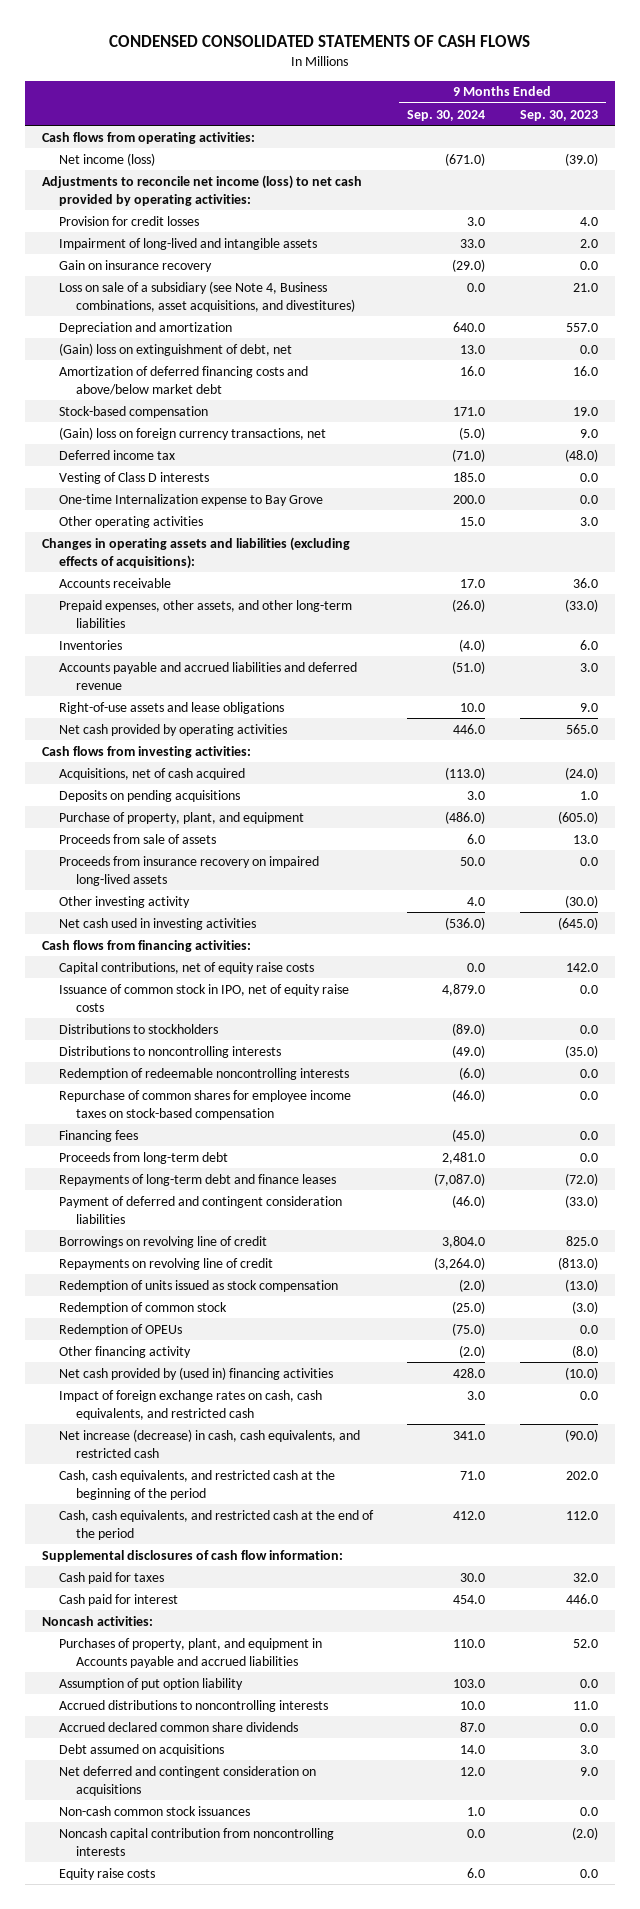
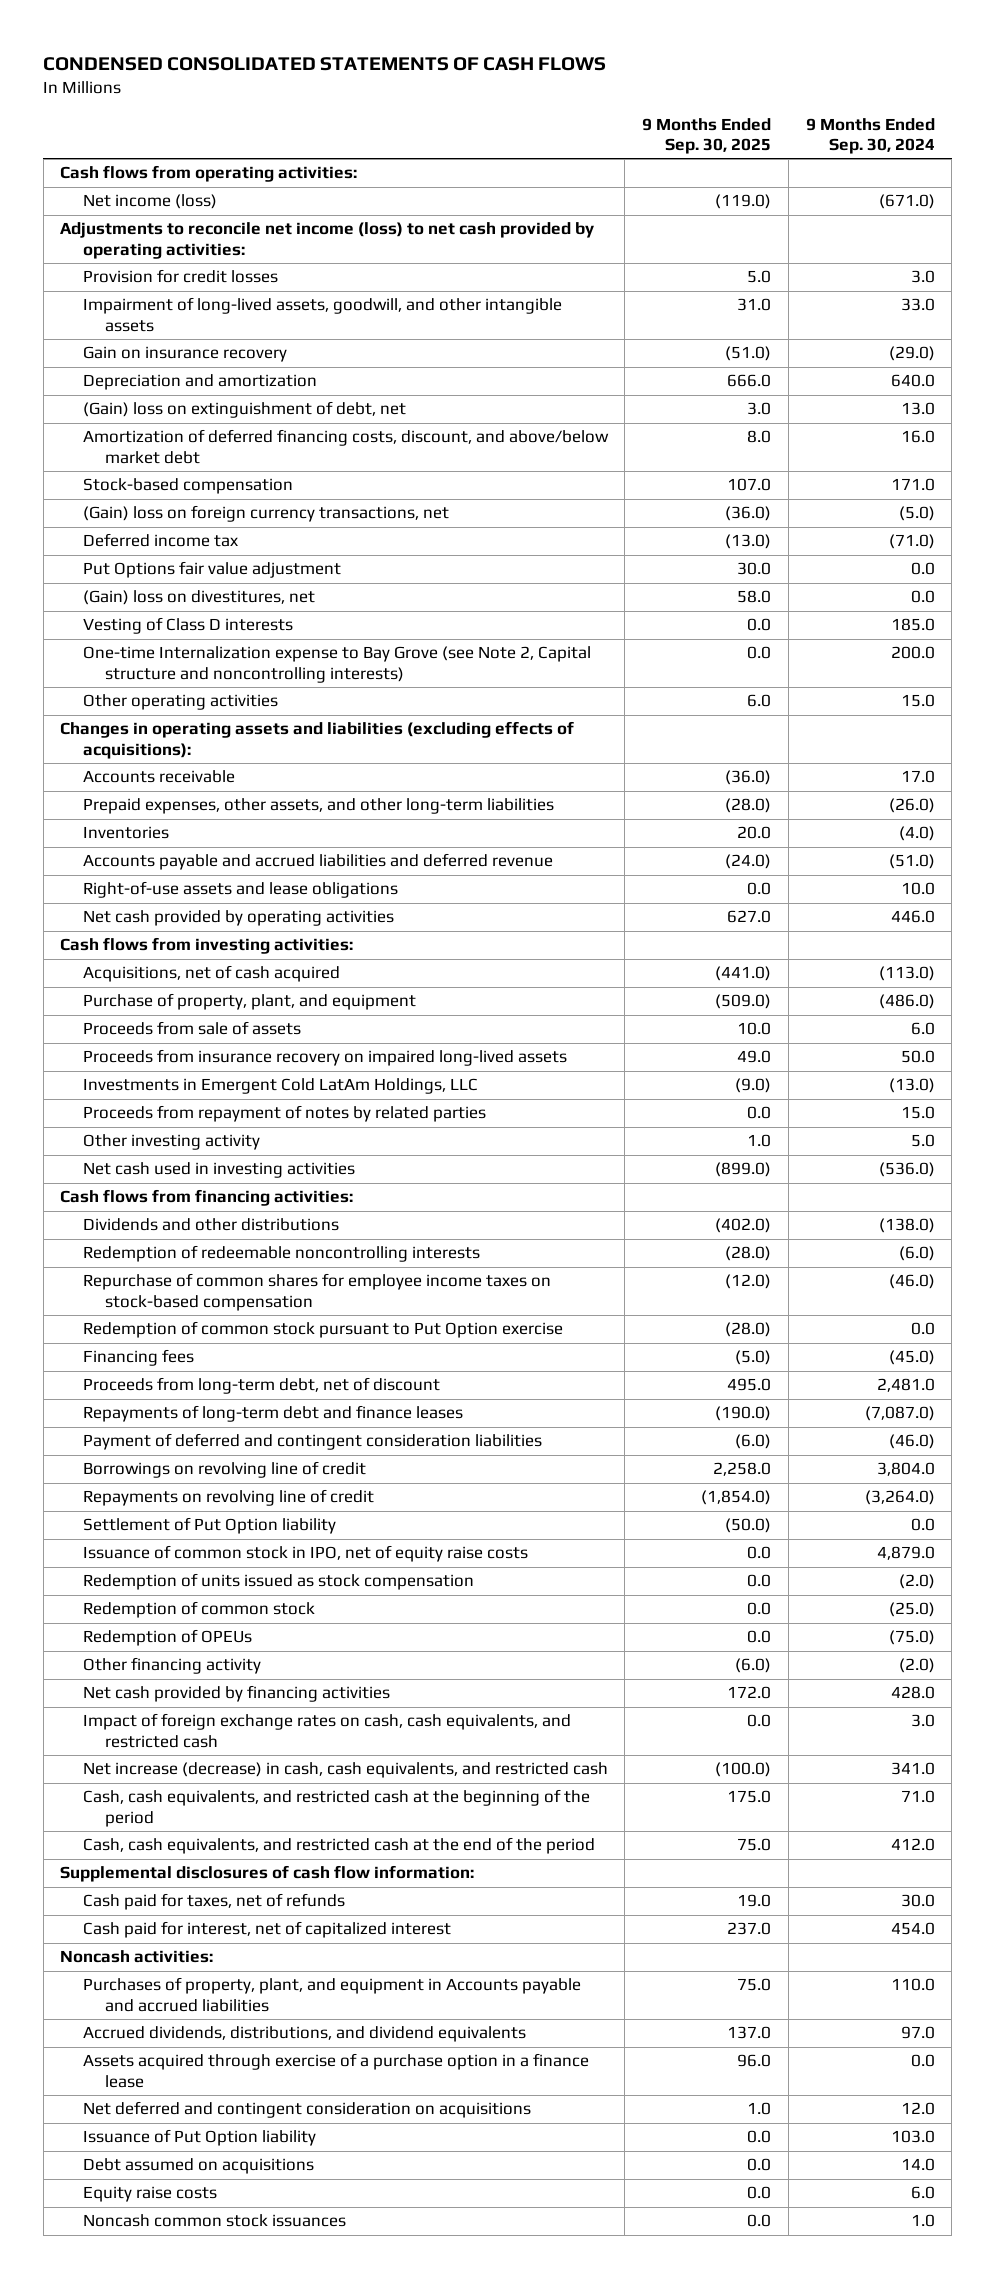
[519,109,598,121] Sep. 30, 2023 -> none
none -> [642,117,772,155] 9 Months Ended Sep. 30, 2025
[59,237,318,250] Impairment of long-lived and intangible assets -> [82,297,562,333] Impairment of long-lived assets, goodwill, and other intangible assets
[59,280,356,312] Loss on sale of a subsidiary (see Note 4, Business combinations, asset acquisitions, and divestitures) -> none
[59,365,309,395] Amortization of deferred financing costs and above/below market debt -> [82,429,609,465] Amortization of deferred financing costs, discount, and above/below market debt
none -> [82,561,341,579] Put Options fair value adjustment
none -> [82,590,315,606] (Gain) loss on divestitures, net
[59,493,324,506] One-time Internalization expense to Bay Grove -> [82,646,591,684] One-time Internalization expense to Bay Grove (see Note 2, Capital structure and noncontrolling interests)
[59,789,241,802] Deposits on pending acquisitions -> none
none -> [82,1078,478,1095] Investments in Emergent Cold LatAm Holdings, LLC
none -> [82,1105,486,1123] Proceeds from repayment of notes by related parties
[467,896,486,906] 4.0 -> [910,1134,935,1148] 5.0
[59,961,315,974] Capital contributions, net of equity raise costs -> none
[59,1023,219,1034] Distributions to stockholders -> none
[59,1045,282,1058] Distributions to noncontrolling interests -> none
none -> [82,1218,339,1232] Dividends and other distributions
none -> [82,1321,563,1339] Redemption of common stock pursuant to Put Option exercise
[59,1151,229,1164] Proceeds from long-term debt -> [82,1377,440,1395] Proceeds from long-term debt, net of discount
none -> [82,1517,336,1535] Settlement of Put Option liability
[59,983,350,1012] Issuance of common stock in IPO, net of equity raise costs -> [82,1545,528,1563] Issuance of common stock in IPO, net of equity raise costs
[59,1366,334,1380] Net cash provided by (used in) financing activities -> [82,1685,390,1703] Net cash provided by financing activities
[59,1571,165,1584] Cash paid for taxes -> [82,1893,345,1911] Cash paid for taxes, net of refunds
[59,1593,179,1606] Cash paid for interest -> [82,1921,451,1939] Cash paid for interest, net of capitalized interest
[59,1677,244,1690] Assumption of put option liability -> none
[59,1699,329,1712] Accrued distributions to noncontrolling interests -> none
[59,1721,299,1732] Accrued declared common share dividends -> [82,2026,526,2043] Accrued dividends, distributions, and dividend equivalents
[460,1721,486,1732] 87.0 -> [900,2026,935,2040] 97.0
none -> [82,2053,589,2089] Assets acquired through exercise of a purchase option in a finance lease
[59,1805,251,1816] Non-cash common stock issuances -> none
[59,1827,335,1856] Noncash capital contribution from noncontrolling interests -> none
none -> [82,2129,316,2147] Issuance of Put Option liability
[59,1743,225,1756] Debt assumed on acquisitions -> [82,2158,314,2175] Debt assumed on acquisitions
none -> [82,2214,346,2228] Noncash common stock issuances

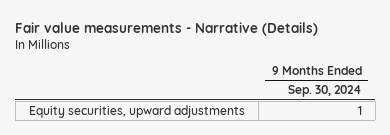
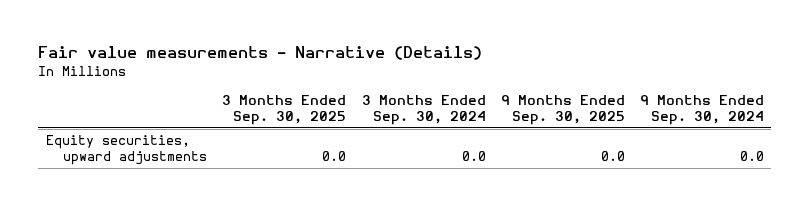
none -> [222,95,347,126] 3 Months Ended Sep. 30, 2025
none -> [361,95,486,126] 3 Months Ended Sep. 30, 2024
none -> [500,95,625,126] 9 Months Ended Sep. 30, 2025
[357,105,362,115] 1 -> [739,151,764,162] 0.0

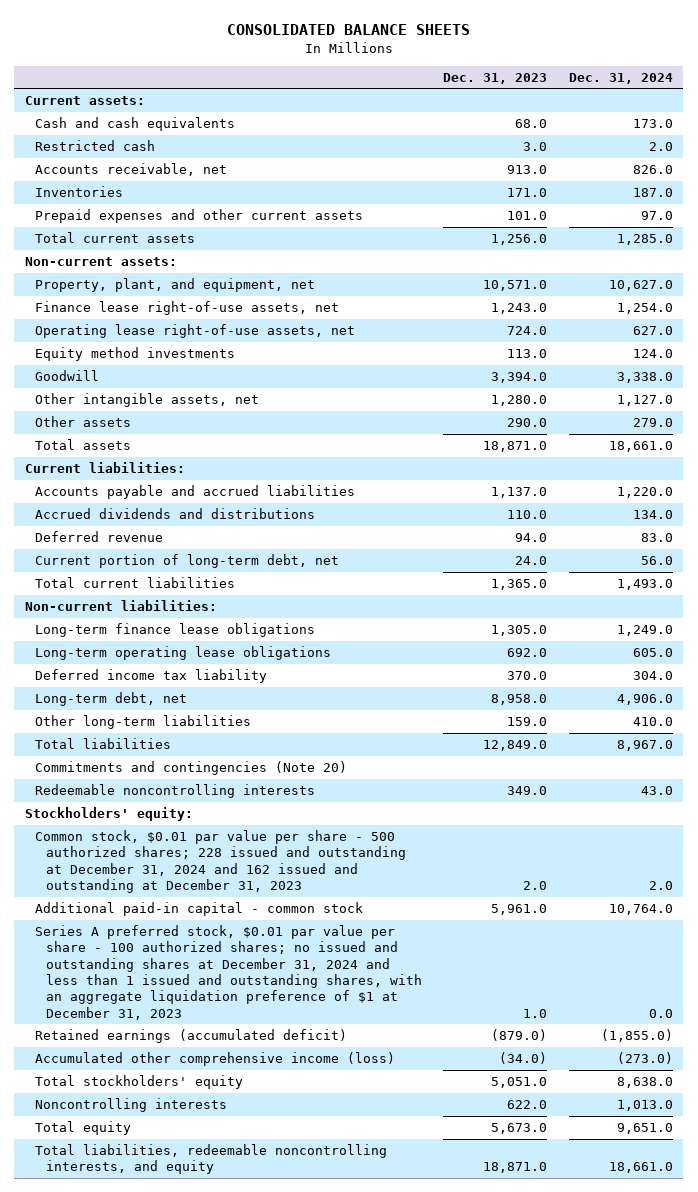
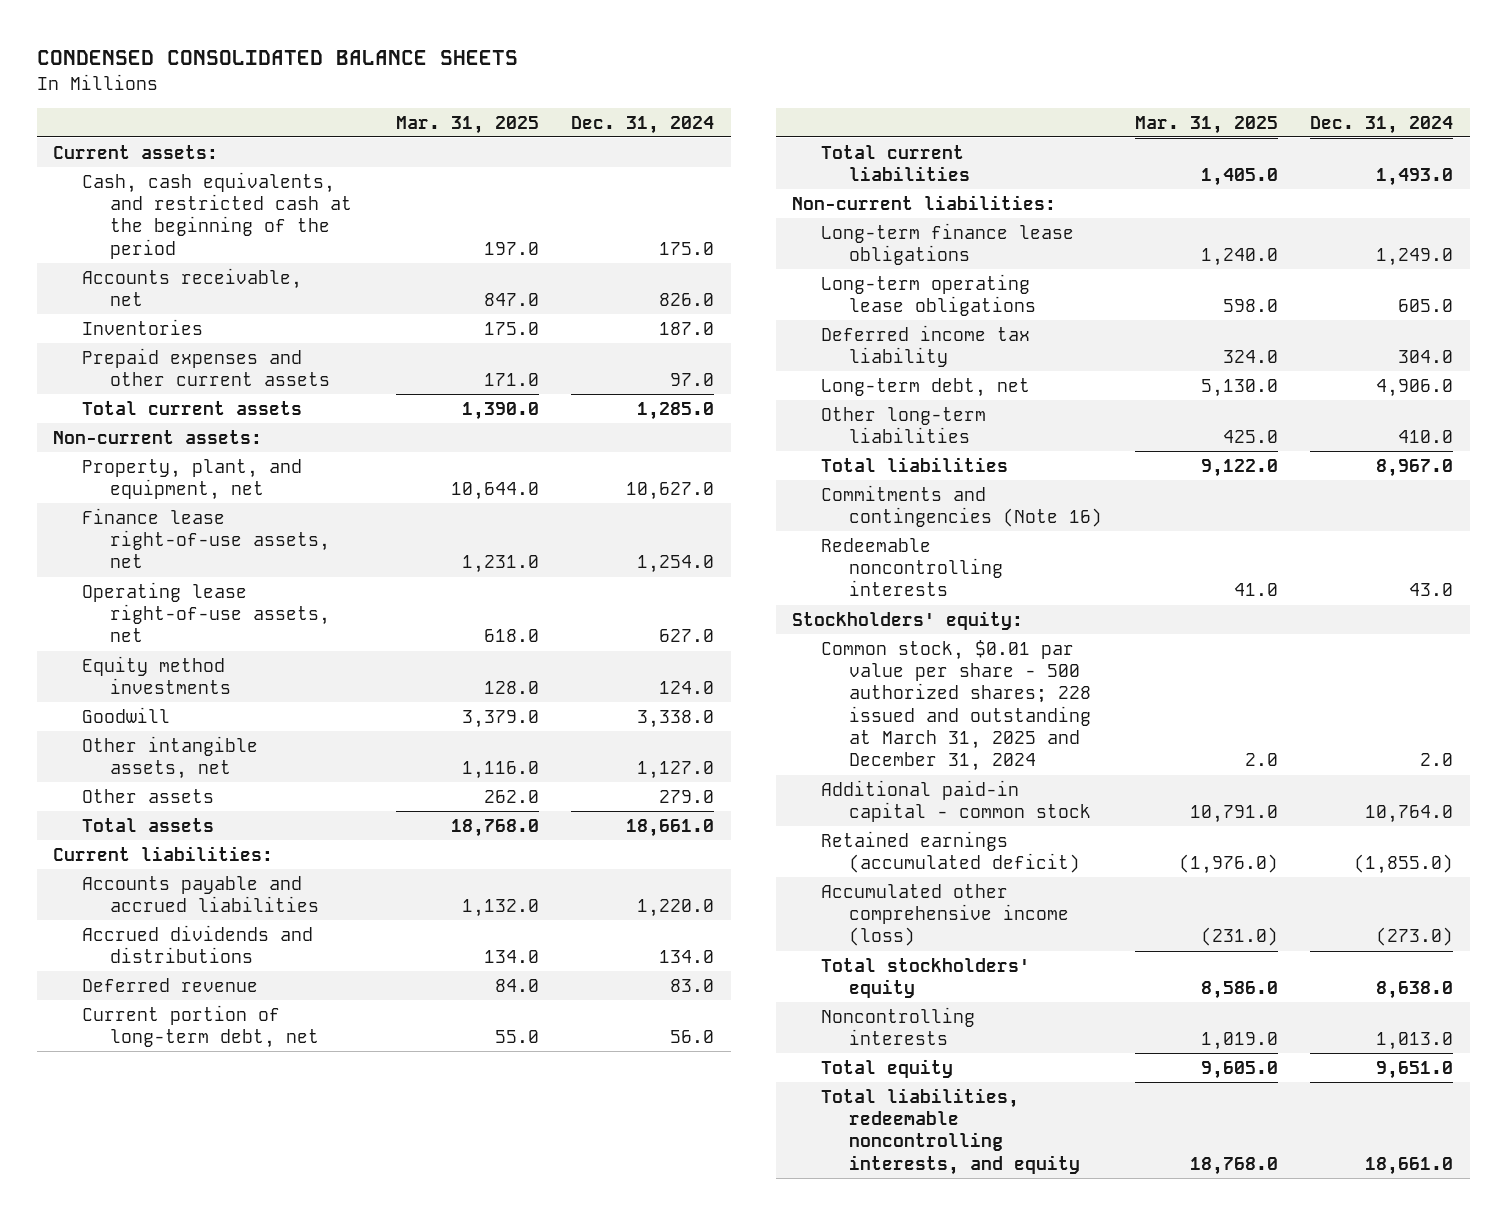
[226,23,470,35] CONSOLIDATED BALANCE SHEETS -> [36,50,518,66] CONDENSED CONSOLIDATED BALANCE SHEETS
[443,72,548,84] Dec. 31, 2023 -> none
none -> [395,115,539,134] Mar. 31, 2025
[35,117,236,132] Cash and cash equivalents -> none
[35,140,156,152] Restricted cash -> none
none -> [81,171,353,259] Cash, cash equivalents, and restricted cash at the beginning of the period
[35,761,348,776] Commitments and contingencies (Note 20) -> [820,484,1103,528] Commitments and contingencies (Note 16)
[35,830,406,894] Common stock, $0.01 par value per share - 500 authorized shares; 228 issued and outstanding at December 31, 2024 and 162 issued and outstanding at December 31, 2023 -> [820,639,1092,772] Common stock, $0.01 par value per share - 500 authorized shares; 228 issued and outstanding at March 31, 2025 and December 31, 2024
[35,925,422,1020] Series A preferred stock, $0.01 par value per share - 100 authorized shares; no issued and outstanding shares at December 31, 2024 and less than 1 issued and outstanding shares, with an aggregate liquidation preference of $1 at December 31, 2023 -> none

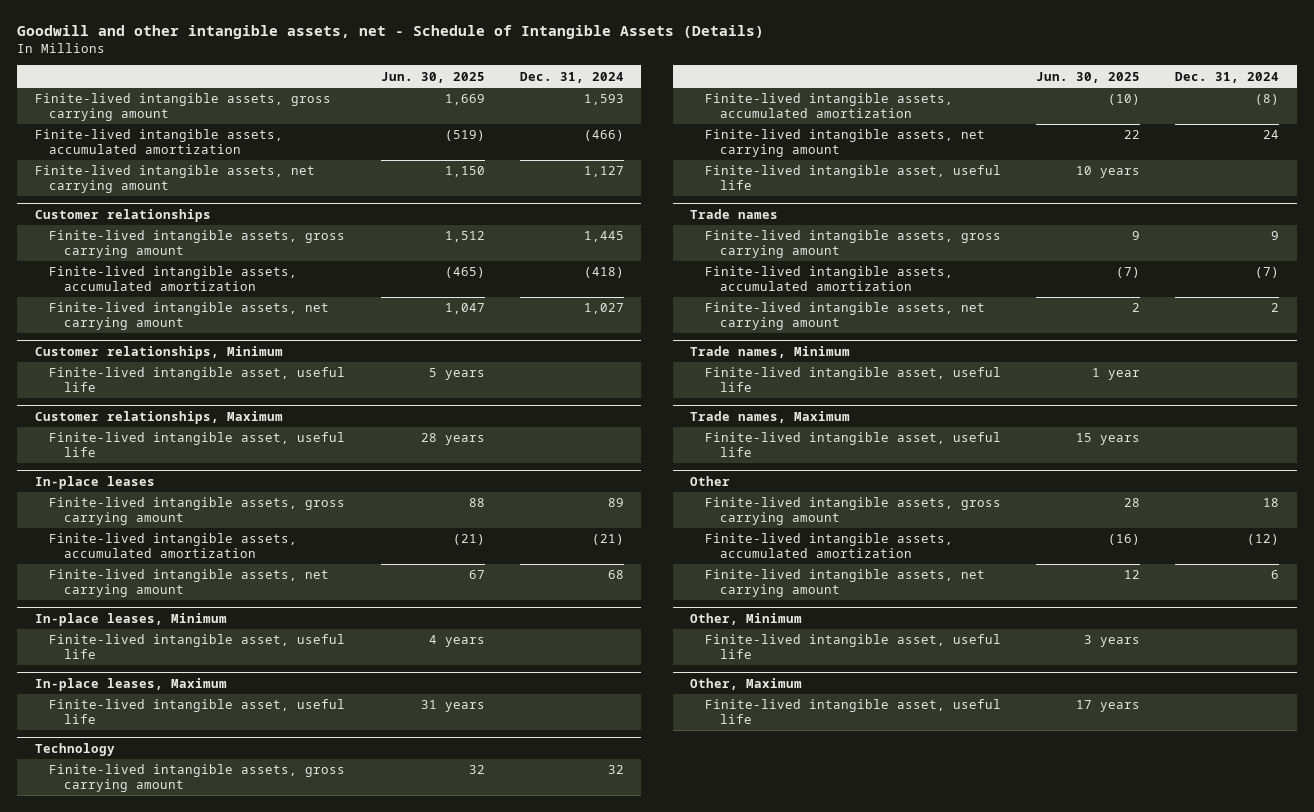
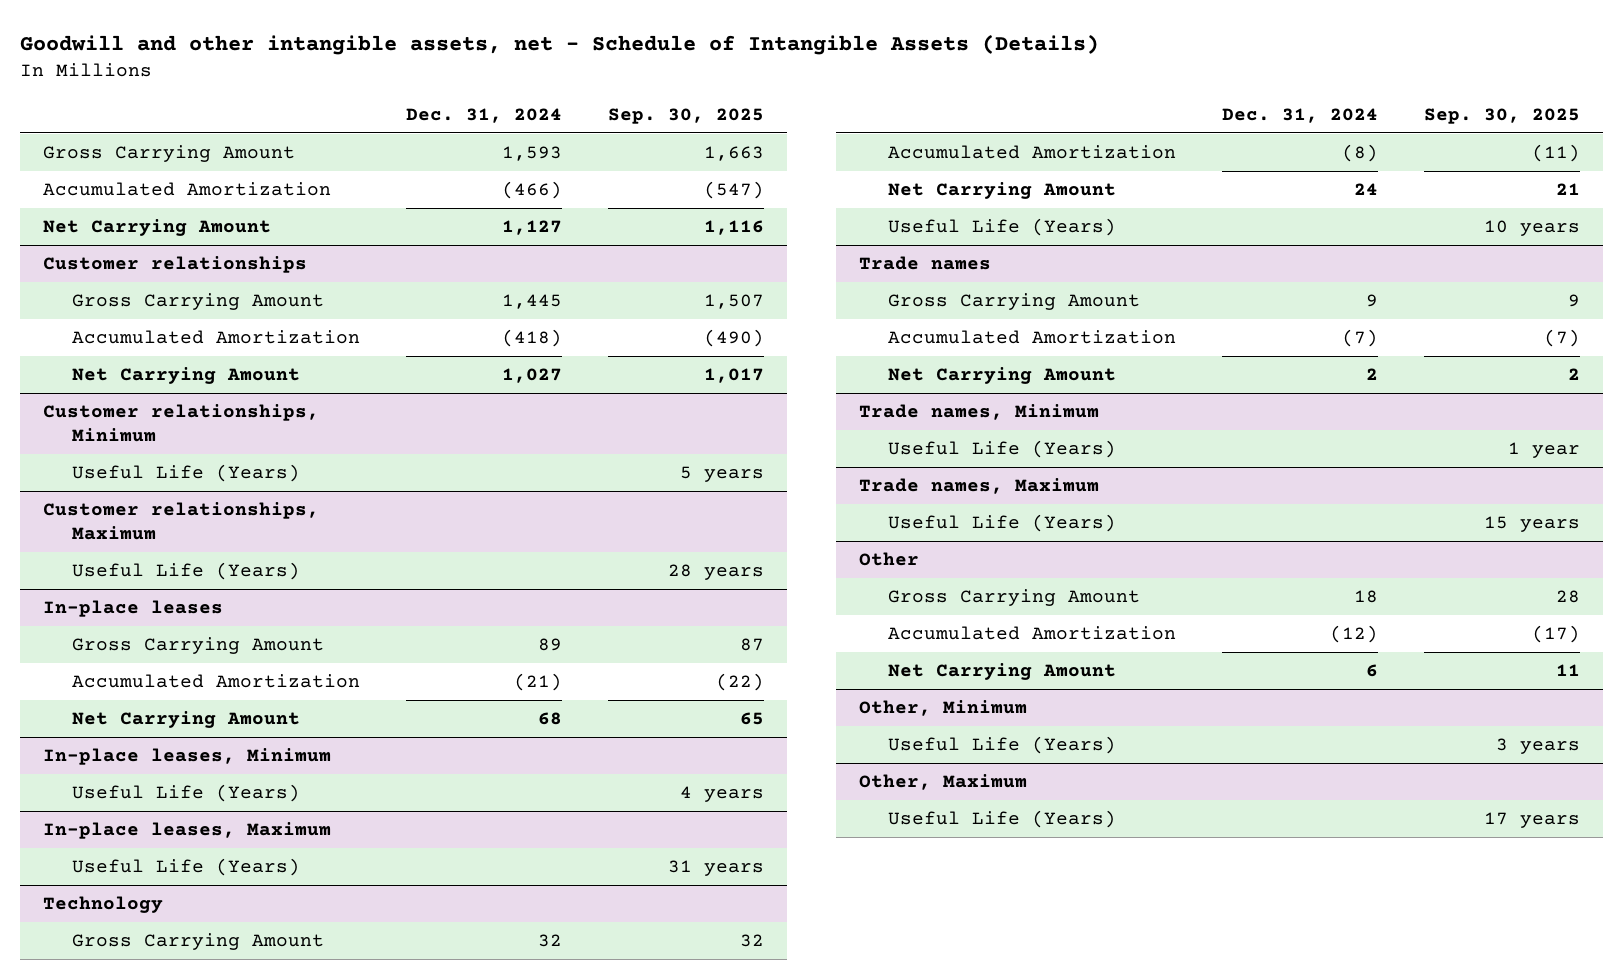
[380,71,485,83] Jun. 30, 2025 -> none
none -> [608,107,765,124] Sep. 30, 2025
[34,93,331,121] Finite-lived intangible assets, gross carrying amount -> [43,145,296,163] Gross Carrying Amount
[34,129,283,154] Finite-lived intangible assets, accumulated amortization -> [43,182,332,197] Accumulated Amortization
[34,165,315,193] Finite-lived intangible assets, net carrying amount -> [43,219,272,237] Net Carrying Amount
[49,230,346,258] Finite-lived intangible assets, gross carrying amount -> [72,293,325,311] Gross Carrying Amount
[49,266,298,291] Finite-lived intangible assets, accumulated amortization -> [72,330,361,345] Accumulated Amortization
[49,302,330,330] Finite-lived intangible assets, net carrying amount -> [72,367,301,385] Net Carrying Amount
[49,367,346,392] Finite-lived intangible asset, useful life -> [72,464,301,483] Useful Life (Years)
[49,432,346,457] Finite-lived intangible asset, useful life -> [72,562,301,581] Useful Life (Years)
[49,569,330,597] Finite-lived intangible assets, net carrying amount -> none
[49,497,346,525] Finite-lived intangible assets, gross carrying amount -> [72,637,325,655] Gross Carrying Amount
[49,533,298,558] Finite-lived intangible assets, accumulated amortization -> [72,674,361,689] Accumulated Amortization
none -> [72,711,301,729] Net Carrying Amount
[49,634,346,659] Finite-lived intangible asset, useful life -> [72,784,301,803] Useful Life (Years)
[49,699,346,724] Finite-lived intangible asset, useful life -> [72,858,301,877] Useful Life (Years)
[704,129,985,157] Finite-lived intangible assets, net carrying amount -> none
[49,764,346,792] Finite-lived intangible assets, gross carrying amount -> [72,933,325,951] Gross Carrying Amount
[704,93,953,118] Finite-lived intangible assets, accumulated amortization -> [887,145,1176,160] Accumulated Amortization
none -> [887,182,1116,200] Net Carrying Amount
[704,165,1001,190] Finite-lived intangible asset, useful life -> [887,218,1116,237] Useful Life (Years)
[704,302,985,330] Finite-lived intangible assets, net carrying amount -> none
[704,230,1001,258] Finite-lived intangible assets, gross carrying amount -> [887,293,1140,311] Gross Carrying Amount
[704,266,953,291] Finite-lived intangible assets, accumulated amortization -> [887,330,1176,345] Accumulated Amortization
none -> [887,367,1116,385] Net Carrying Amount
[704,367,1001,392] Finite-lived intangible asset, useful life -> [887,440,1116,459] Useful Life (Years)
[704,432,1001,457] Finite-lived intangible asset, useful life -> [887,514,1116,533] Useful Life (Years)
[704,569,985,597] Finite-lived intangible assets, net carrying amount -> none
[704,497,1001,525] Finite-lived intangible assets, gross carrying amount -> [887,589,1140,607] Gross Carrying Amount
[704,533,953,558] Finite-lived intangible assets, accumulated amortization -> [887,626,1176,641] Accumulated Amortization
none -> [887,663,1116,681] Net Carrying Amount
[704,634,1001,659] Finite-lived intangible asset, useful life -> [887,736,1116,755] Useful Life (Years)
[704,699,1001,724] Finite-lived intangible asset, useful life -> [887,810,1116,829] Useful Life (Years)

